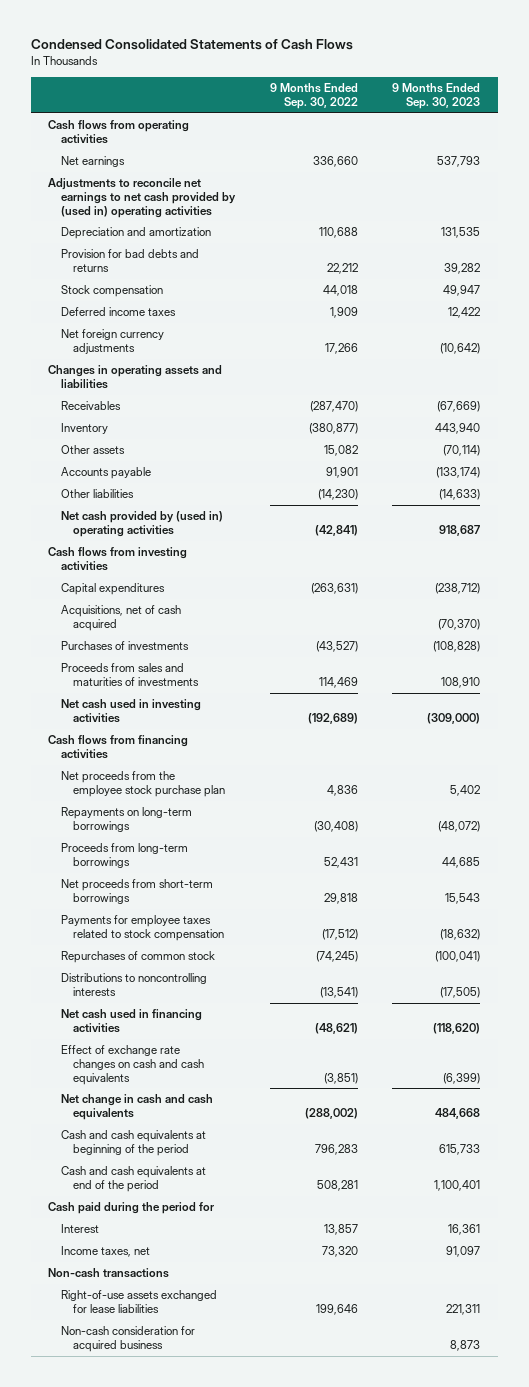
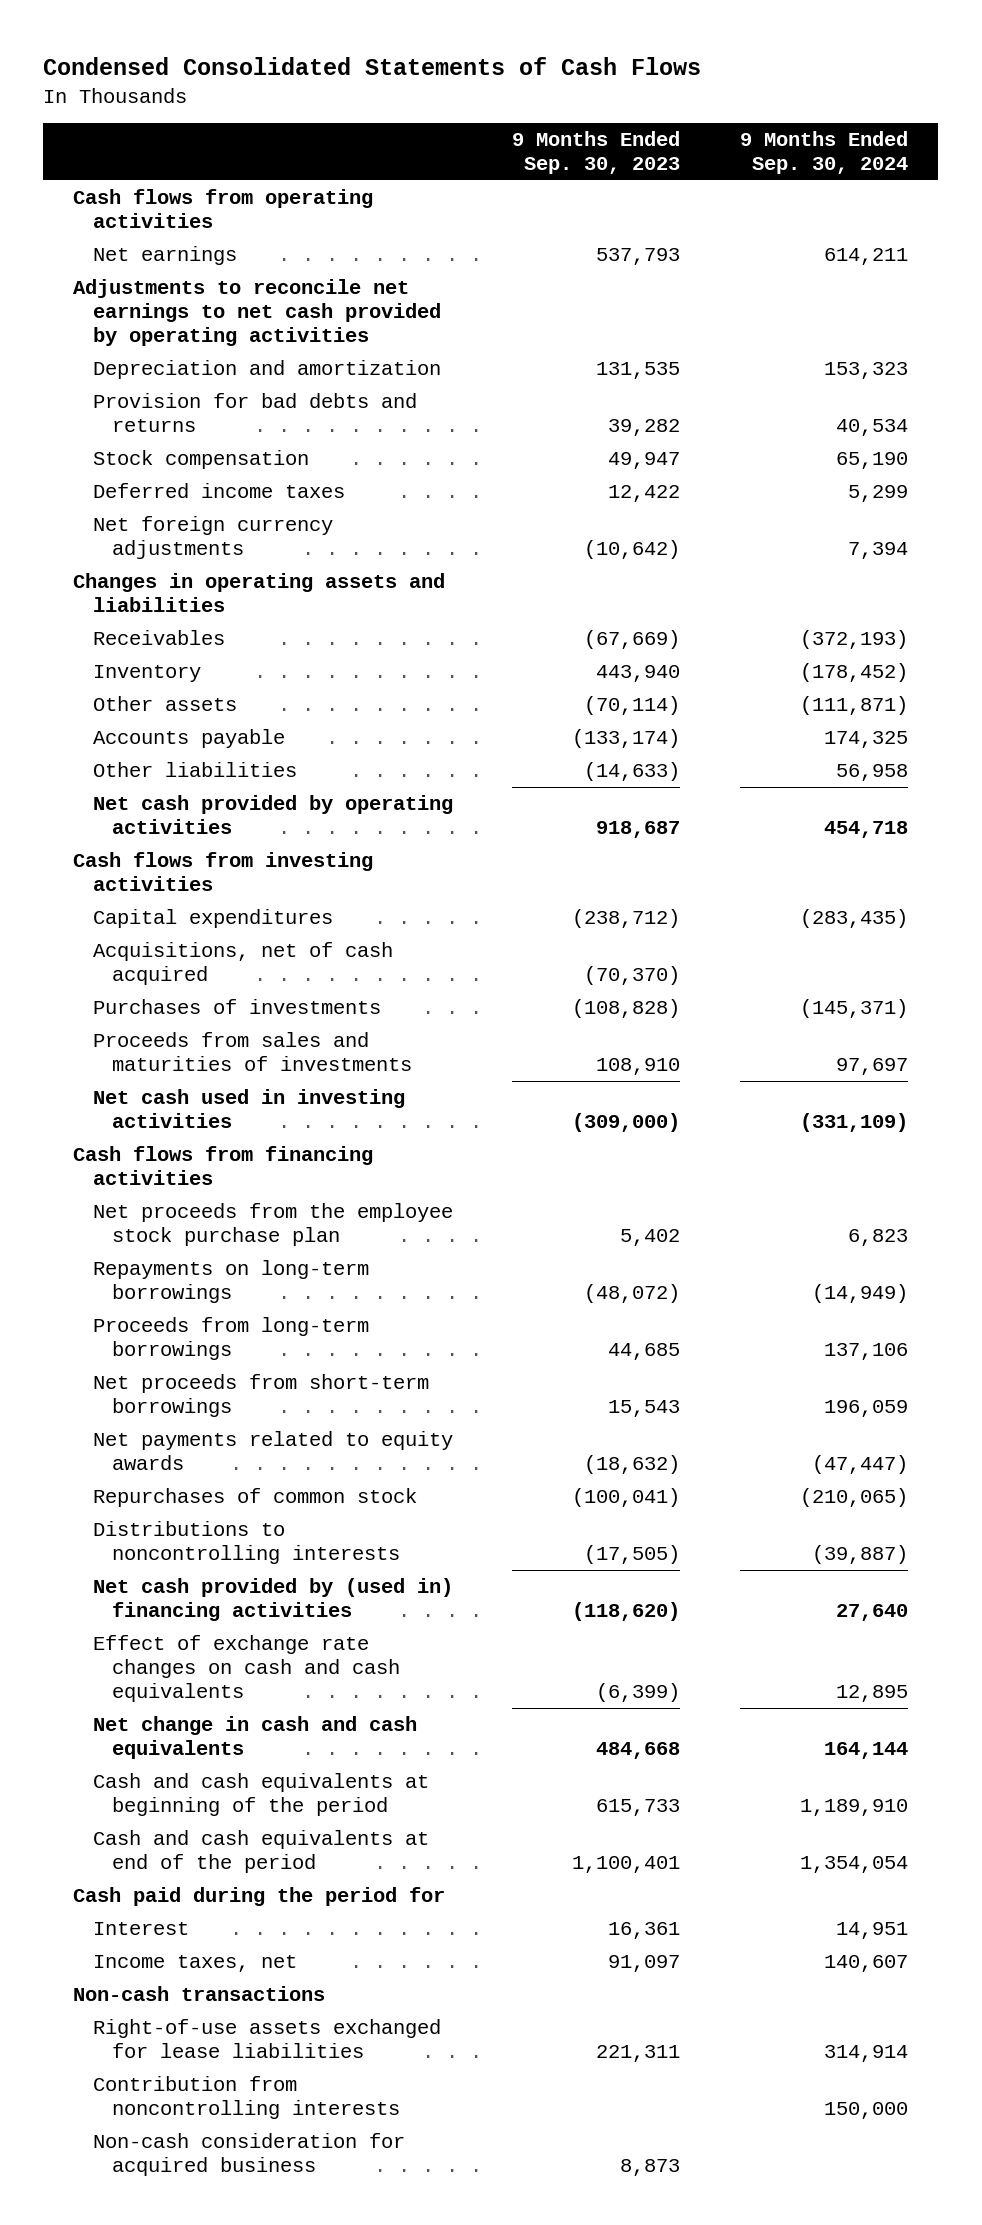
[269,83,358,109] 9 Months Ended Sep. 30, 2022 -> none
none -> [740,131,909,175] 9 Months Ended Sep. 30, 2024
[48,178,236,218] Adjustments to reconcile net earnings to net cash provided by (used in) operating activities -> [73,279,441,347] Adjustments to reconcile net earnings to net cash provided by operating activities
[60,511,223,537] Net cash provided by (used in) operating activities -> [92,795,453,835] Net cash provided by operating activities
[60,915,225,941] Payments for employee taxes related to stock compensation -> [92,1431,453,1471] Net payments related to equity awards
[60,1009,202,1033] Net cash used in financing activities -> [92,1578,453,1622] Net cash provided by (used in) financing activities
none -> [92,2076,400,2120] Contribution from noncontrolling interests

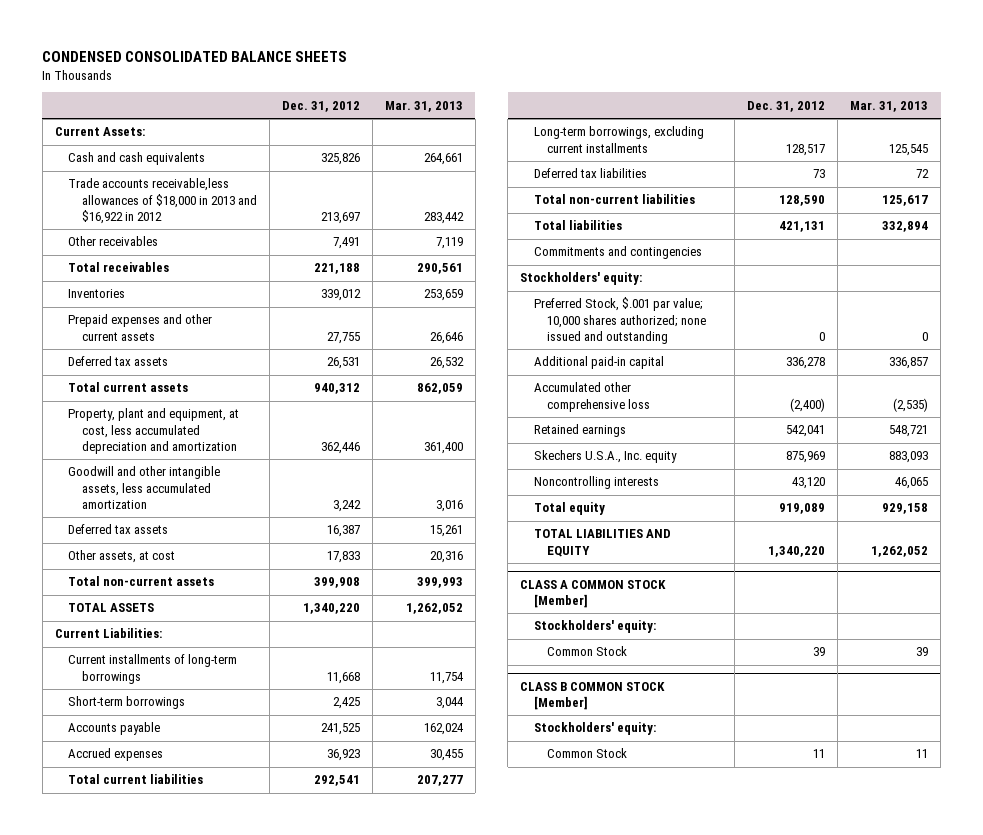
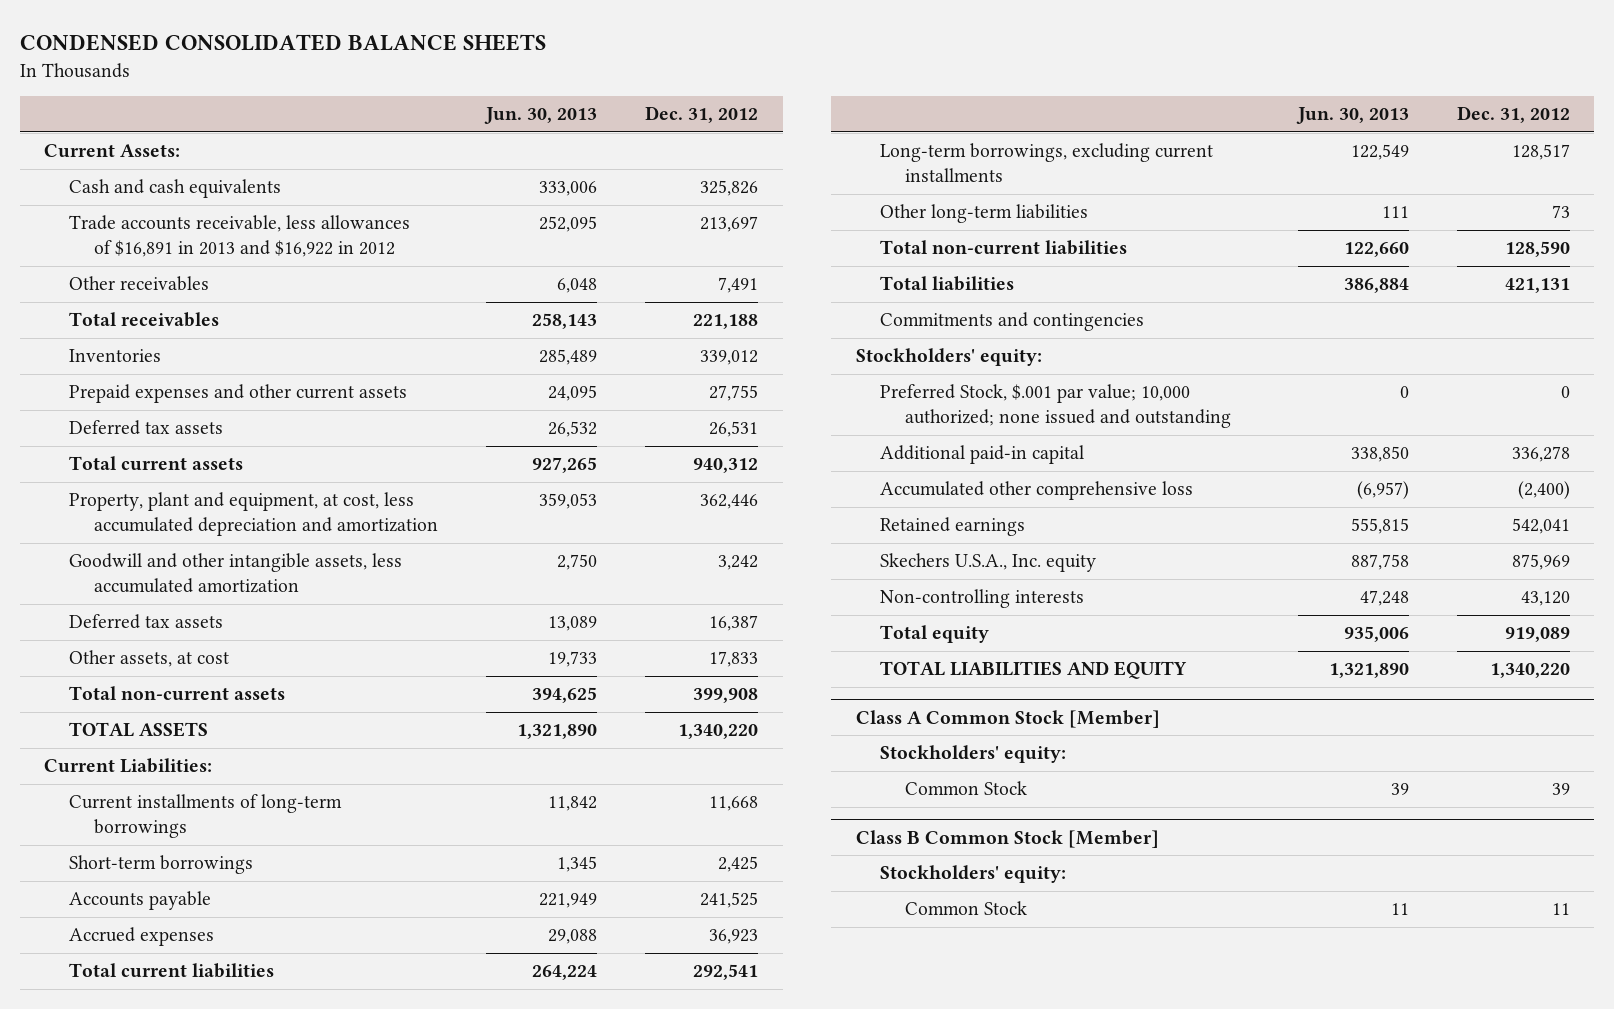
[384,100,463,112] Mar. 31, 2013 -> none
none -> [484,107,598,125] Jun. 30, 2013
[68,178,257,224] Trade accounts receivable,less allowances of $18,000 in 2013 and $16,922 in 2012 -> [68,215,410,258] Trade accounts receivable, less allowances of $16,891 in 2013 and $16,922 in 2012
[533,168,647,179] Deferred tax liabilities -> none
none -> [880,204,1089,224] Other long-term liabilities
[533,297,707,344] Preferred Stock, $.001 par value; 10,000 shares authorized; none issued and outstanding -> [880,384,1232,429] Preferred Stock, $.001 par value; 10,000 authorized; none issued and outstanding
[533,476,659,490] Noncontrolling interests -> [880,589,1085,609] Non-controlling interests
[520,579,667,608] CLASS A COMMON STOCK [Member] -> [855,709,1160,728] Class A Common Stock [Member]
[520,681,666,710] CLASS B COMMON STOCK [Member] -> [855,829,1159,848] Class B Common Stock [Member]

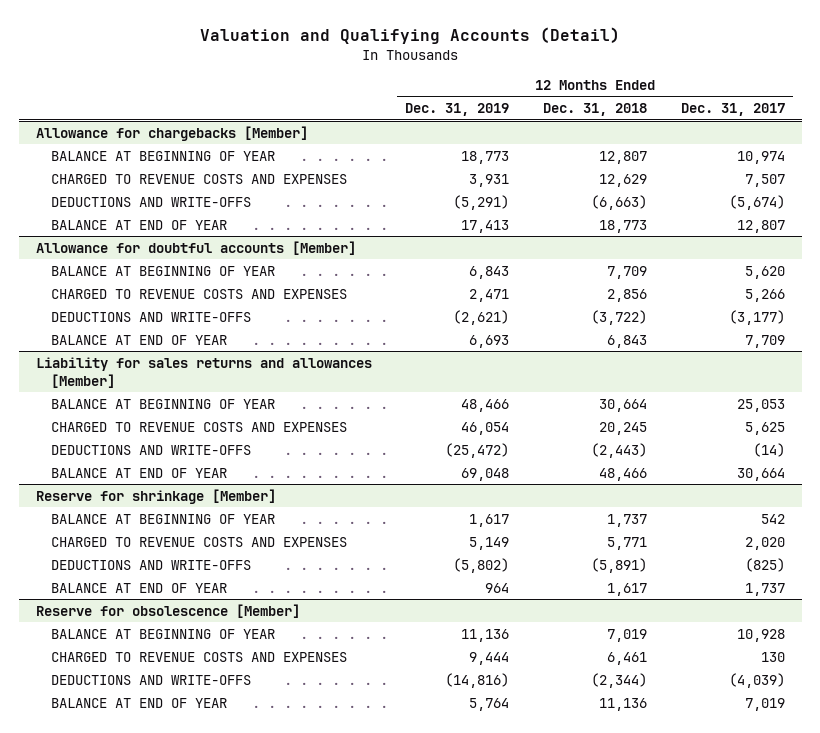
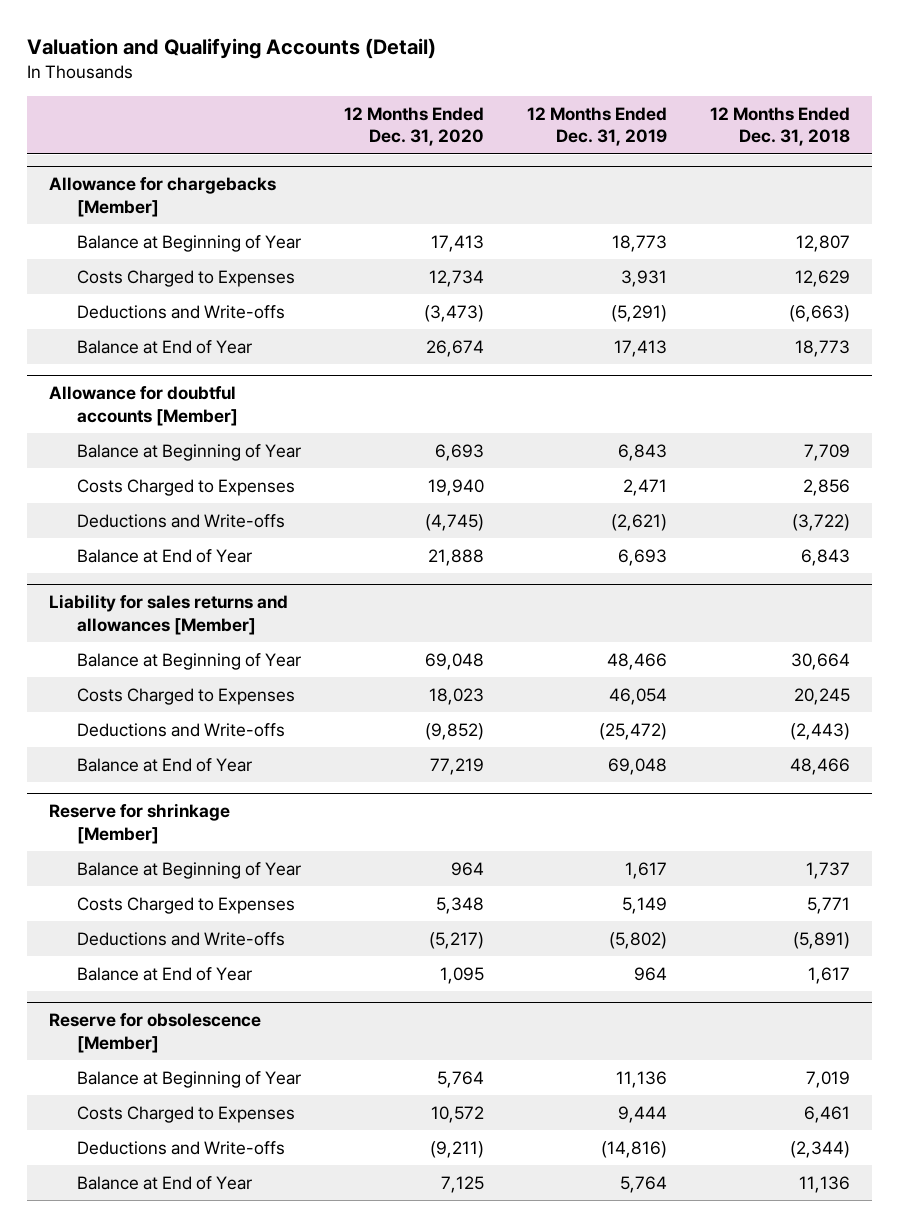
[680,103,785,117] Dec. 31, 2017 -> none
none -> [343,106,484,147] 12 Months Ended Dec. 31, 2020
[51,150,276,161] BALANCE AT BEGINNING OF YEAR -> [76,234,301,252] Balance at Beginning of Year
[51,173,348,184] CHARGED TO REVENUE COSTS AND EXPENSES -> [76,269,295,287] Costs Charged to Expenses
[51,196,252,207] DEDUCTIONS AND WRITE-OFFS -> [76,304,285,319] Deductions and Write-offs
[51,219,228,230] BALANCE AT END OF YEAR -> [76,339,252,354] Balance at End of Year
[51,265,276,276] BALANCE AT BEGINNING OF YEAR -> [76,443,301,461] Balance at Beginning of Year
[51,288,348,299] CHARGED TO REVENUE COSTS AND EXPENSES -> [76,478,295,496] Costs Charged to Expenses
[51,311,252,322] DEDUCTIONS AND WRITE-OFFS -> [76,513,285,528] Deductions and Write-offs
[51,334,228,345] BALANCE AT END OF YEAR -> [76,548,252,563] Balance at End of Year
[51,398,276,409] BALANCE AT BEGINNING OF YEAR -> [76,652,301,670] Balance at Beginning of Year
[51,421,348,432] CHARGED TO REVENUE COSTS AND EXPENSES -> [76,687,295,705] Costs Charged to Expenses
[51,444,252,455] DEDUCTIONS AND WRITE-OFFS -> [76,722,285,737] Deductions and Write-offs
[51,467,228,478] BALANCE AT END OF YEAR -> [76,757,252,772] Balance at End of Year
[51,513,276,524] BALANCE AT BEGINNING OF YEAR -> [76,861,301,879] Balance at Beginning of Year
[51,536,348,547] CHARGED TO REVENUE COSTS AND EXPENSES -> [76,896,295,914] Costs Charged to Expenses
[51,559,252,570] DEDUCTIONS AND WRITE-OFFS -> [76,931,285,946] Deductions and Write-offs
[51,582,228,593] BALANCE AT END OF YEAR -> [76,966,252,981] Balance at End of Year
[51,628,276,639] BALANCE AT BEGINNING OF YEAR -> [76,1070,301,1088] Balance at Beginning of Year
[51,651,348,662] CHARGED TO REVENUE COSTS AND EXPENSES -> [76,1105,295,1123] Costs Charged to Expenses
[51,674,252,685] DEDUCTIONS AND WRITE-OFFS -> [76,1140,285,1155] Deductions and Write-offs
[51,697,228,708] BALANCE AT END OF YEAR -> [76,1175,252,1190] Balance at End of Year

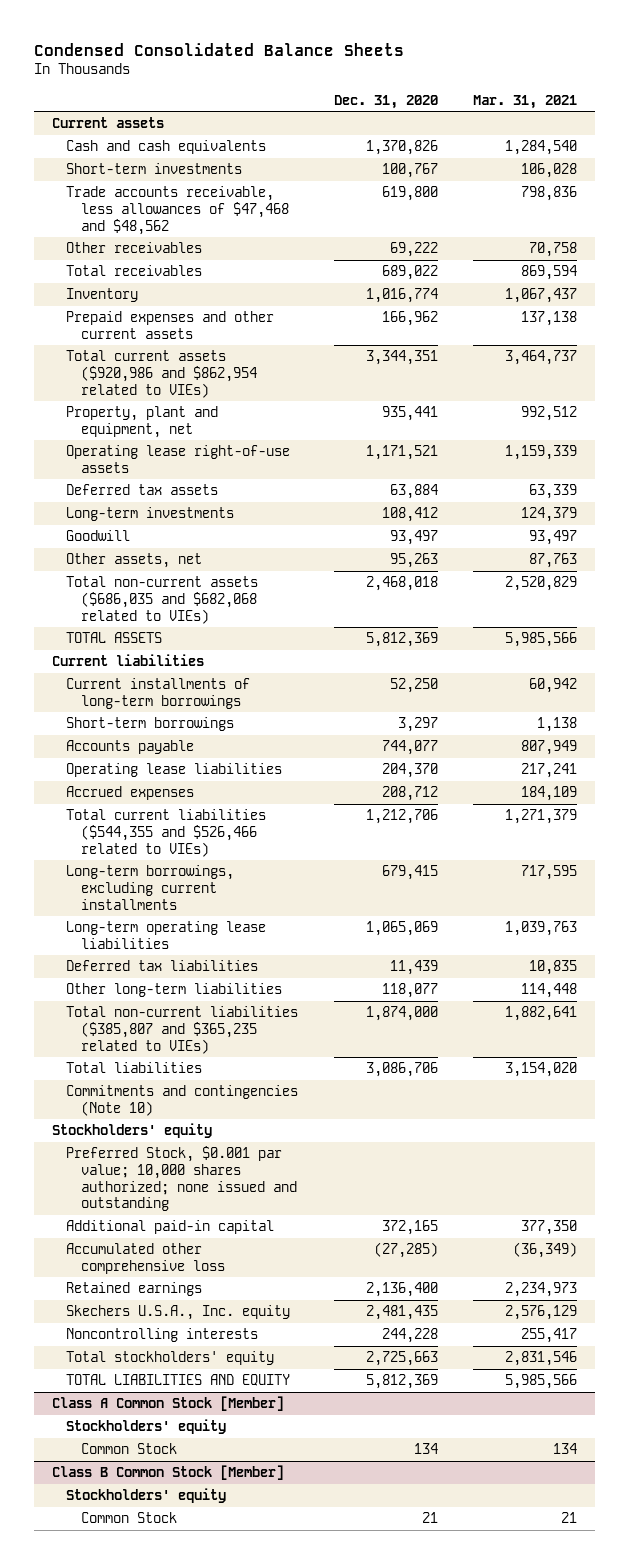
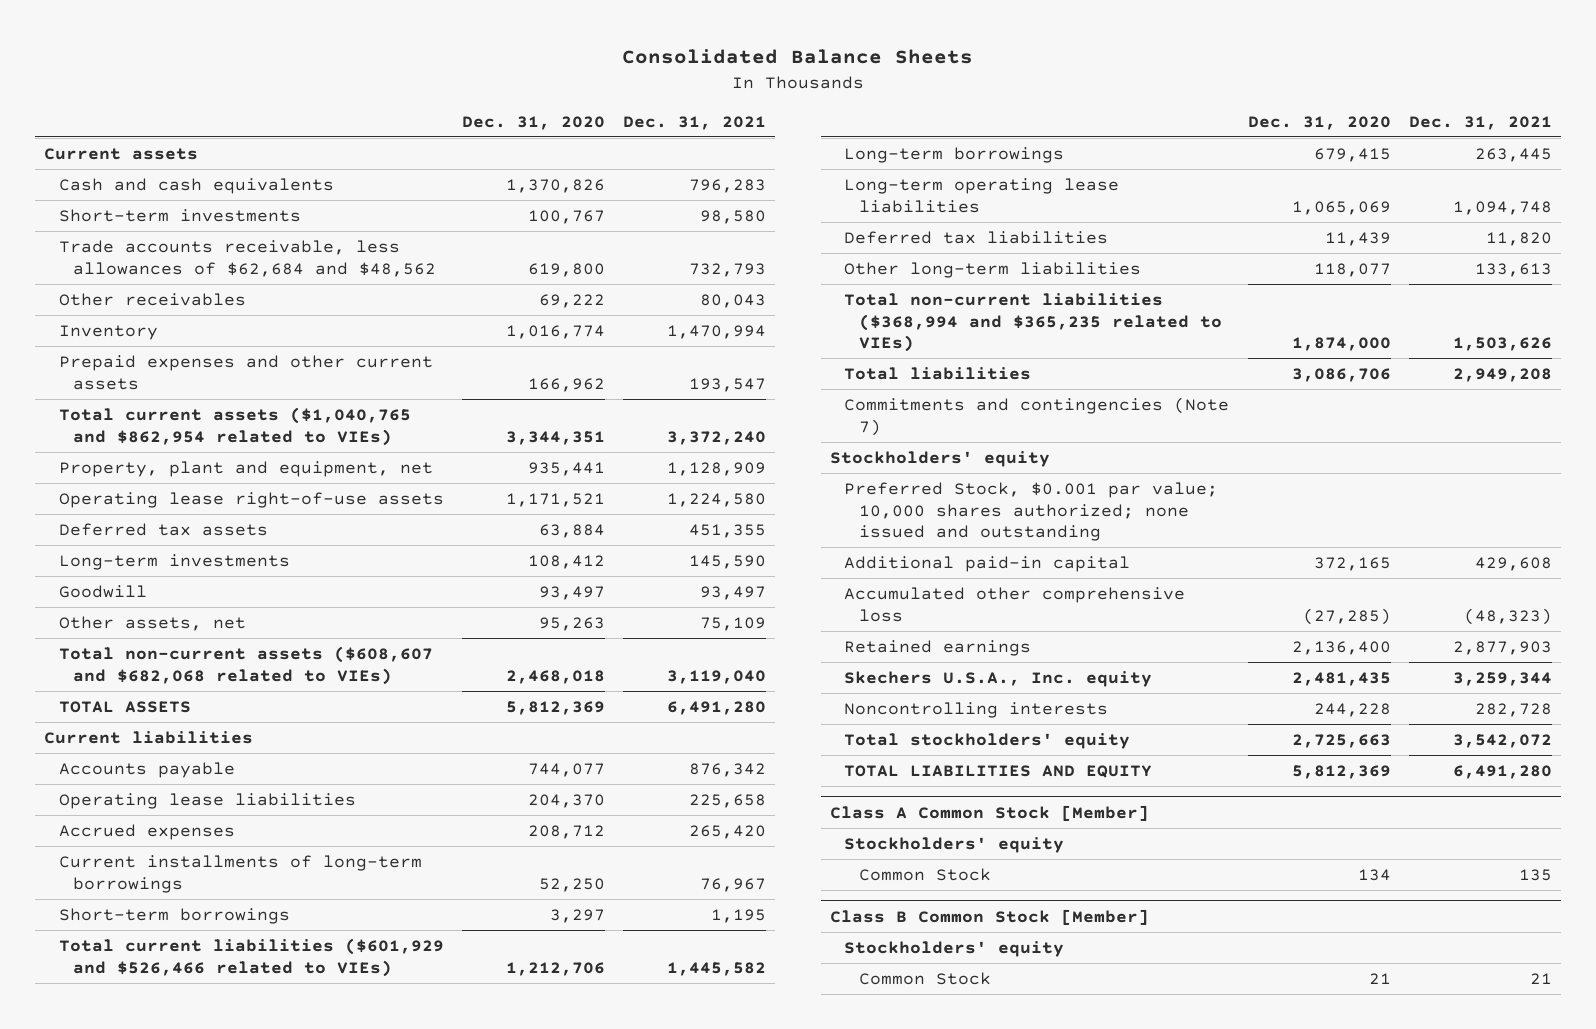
[33,42,404,56] Condensed Consolidated Balance Sheets -> [621,49,973,65] Consolidated Balance Sheets
[473,94,578,109] Mar. 31, 2021 -> none
none -> [623,115,767,130] Dec. 31, 2021
[66,186,289,235] Trade accounts receivable, less allowances of $47,468 and $48,562 -> [58,239,437,277] Trade accounts receivable, less allowances of $62,684 and $48,562
[66,265,203,277] Total receivables -> none
[66,350,257,398] Total current assets ($920,986 and $862,954 related to VIEs) -> [58,406,411,446] Total current assets ($1,040,765 and $862,954 related to VIEs)
[66,576,259,624] Total non-current assets ($686,035 and $682,068 related to VIEs) -> [58,645,433,685] Total non-current assets ($608,607 and $682,068 related to VIEs)
[66,678,251,709] Current installments of long-term borrowings -> [58,854,422,893] Current installments of long-term borrowings
[66,717,235,732] Short-term borrowings -> [58,907,290,924] Short-term borrowings
[66,809,267,857] Total current liabilities ($544,355 and $526,466 related to VIEs) -> [58,937,444,977] Total current liabilities ($601,929 and $526,466 related to VIEs)
[66,865,235,910] Long-term borrowings, excluding current installments -> [844,146,1065,163] Long-term borrowings
[66,1006,299,1054] Total non-current liabilities ($385,807 and $365,235 related to VIEs) -> [844,292,1222,353] Total non-current liabilities ($368,994 and $365,235 related to VIEs)
[66,1085,299,1116] Commitments and contingencies (Note 10) -> [844,396,1230,436] Commitments and contingencies (Note 7)

